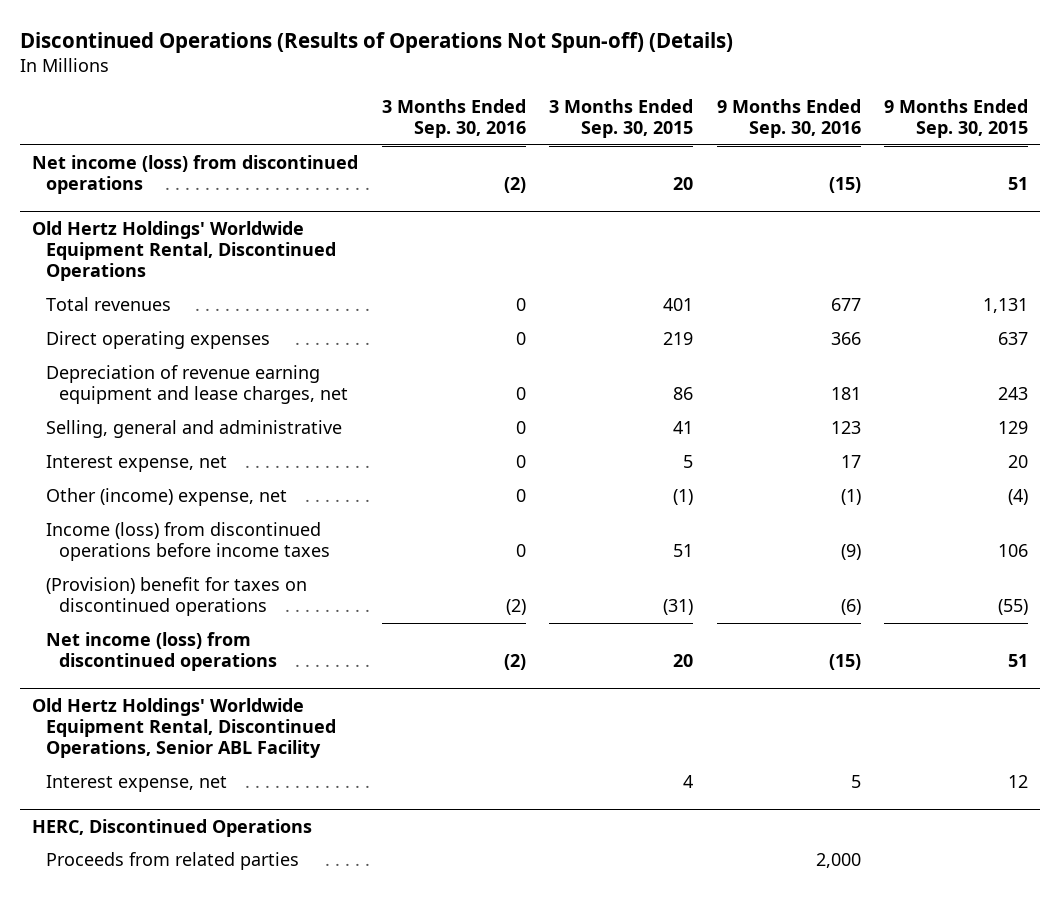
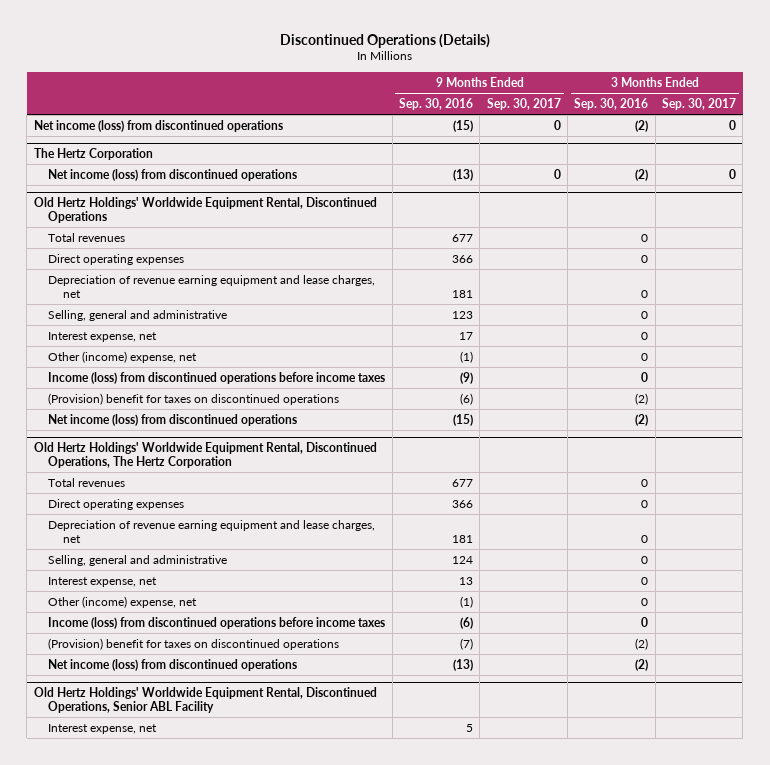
[20,31,734,53] Discontinued Operations (Results of Operations Not Spun-off) (Details) -> [279,33,490,48] Discontinued Operations (Details)
[549,99,694,139] 3 Months Ended Sep. 30, 2015 -> none
[884,99,1029,139] 9 Months Ended Sep. 30, 2015 -> none
none -> [486,97,561,110] Sep. 30, 2017
none -> [662,97,737,110] Sep. 30, 2017
none -> [33,147,153,160] The Hertz Corporation
none -> [48,168,298,181] Net income (loss) from discontinued operations
none -> [33,441,377,468] Old Hertz Holdings' Worldwide Equipment Rental, Discontinued Operations, The Hertz Corporation
none -> [48,477,126,487] Total revenues
none -> [48,498,185,510] Direct operating expenses
none -> [48,519,376,543] Depreciation of revenue earning equipment and lease charges, net
none -> [48,554,228,566] Selling, general and administrative
none -> [48,576,158,587] Interest expense, net
none -> [48,595,198,608] Other (income) expense, net
none -> [48,616,386,629] Income (loss) from discontinued operations before income taxes
none -> [48,637,340,650] (Provision) benefit for taxes on discontinued operations
none -> [48,658,298,671] Net income (loss) from discontinued operations
[31,818,312,837] HERC, Discontinued Operations -> none
[45,852,299,871] Proceeds from related parties -> none

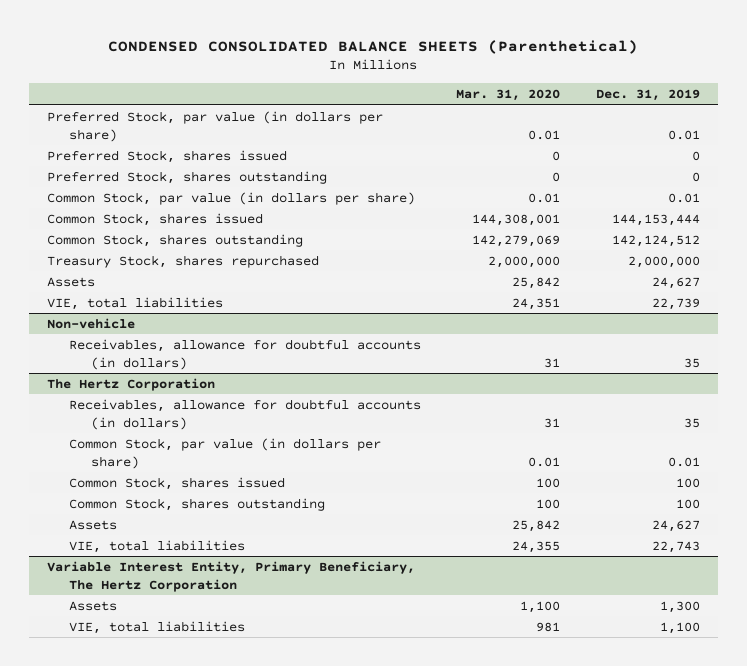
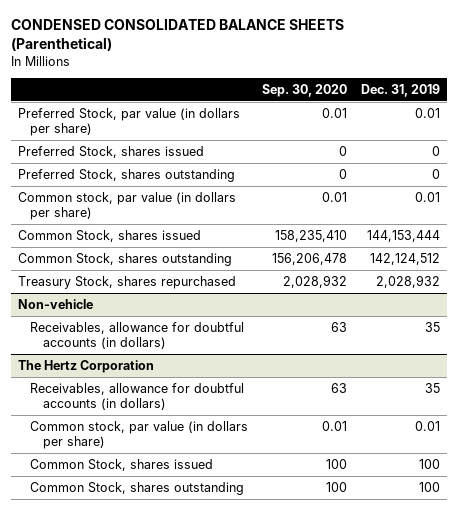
[456,89,561,102] Mar. 31, 2020 -> none
none -> [261,84,347,98] Sep. 30, 2020
[46,191,415,205] Common Stock, par value (in dollars per share) -> [17,191,236,221] Common stock, par value (in dollars per share)
[46,276,95,287] Assets -> none
[46,296,223,310] VIE, total liabilities -> none
[628,255,701,268] 2,000,000 -> [375,274,440,288] 2,028,932
[68,437,381,469] Common Stock, par value (in dollars per share) -> [30,420,249,450] Common stock, par value (in dollars per share)
[68,519,117,530] Assets -> none
[68,539,245,553] VIE, total liabilities -> none
[46,560,415,592] Variable Interest Entity, Primary Beneficiary, The Hertz Corporation -> none
[68,600,117,611] Assets -> none
[68,620,245,634] VIE, total liabilities -> none

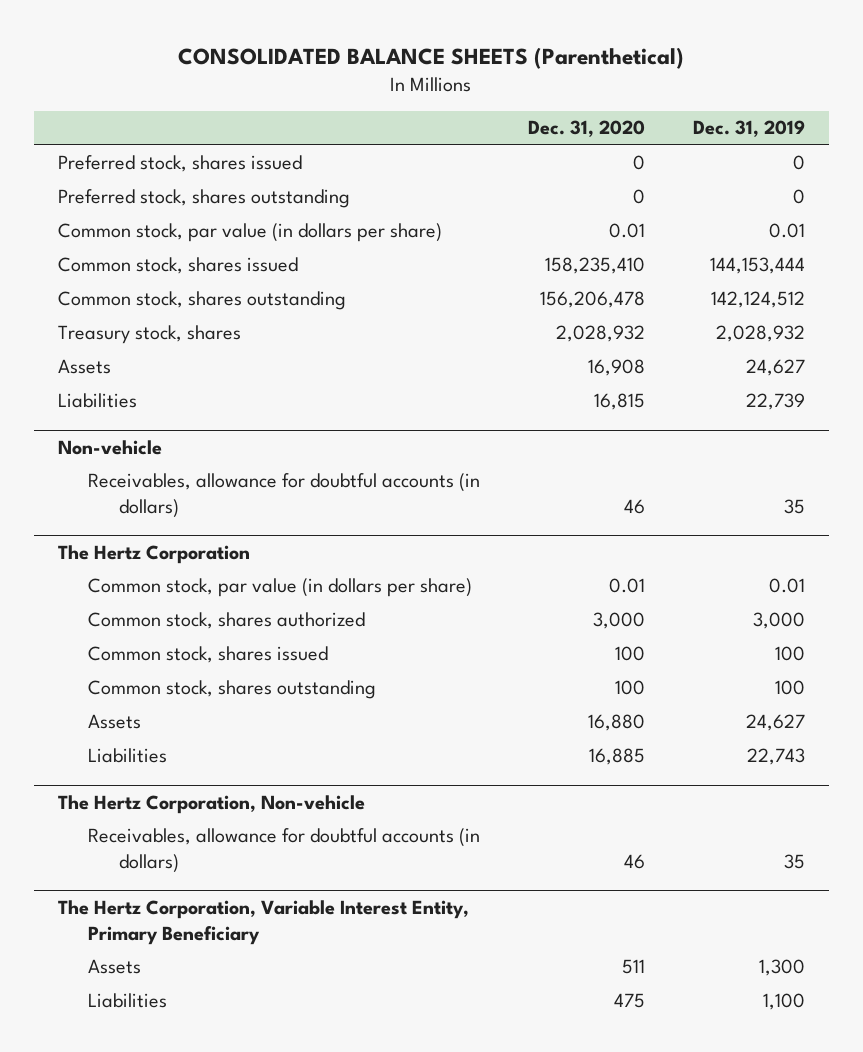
[10,19,344,52] CONDENSED CONSOLIDATED BALANCE SHEETS (Parenthetical) -> [178,47,685,70] CONSOLIDATED BALANCE SHEETS (Parenthetical)
[261,84,347,98] Sep. 30, 2020 -> none
none -> [528,120,646,138] Dec. 31, 2020
[17,107,240,137] Preferred Stock, par value (in dollars per share) -> none
[17,145,204,158] Preferred Stock, shares issued -> [57,155,302,173] Preferred stock, shares issued
[17,168,235,182] Preferred Stock, shares outstanding -> [57,189,350,209] Preferred stock, shares outstanding
[17,229,201,242] Common Stock, shares issued -> [57,257,298,275] Common stock, shares issued
[17,252,232,266] Common Stock, shares outstanding -> [57,291,346,311] Common stock, shares outstanding
[17,275,236,289] Treasury Stock, shares repurchased -> [57,325,241,345] Treasury stock, shares
none -> [57,359,111,375] Assets
none -> [57,393,137,409] Liabilities
[30,382,245,411] Receivables, allowance for doubtful accounts (in dollars) -> none
none -> [88,612,366,630] Common stock, shares authorized
[30,458,214,471] Common Stock, shares issued -> [88,646,329,664] Common stock, shares issued
[30,481,245,495] Common Stock, shares outstanding -> [88,680,377,700] Common stock, shares outstanding
none -> [88,714,142,730] Assets
none -> [88,748,168,764] Liabilities
none -> [57,795,365,815] The Hertz Corporation, Non-vehicle
none -> [88,828,481,873] Receivables, allowance for doubtful accounts (in dollars)
none -> [57,900,469,945] The Hertz Corporation, Variable Interest Entity, Primary Beneficiary
none -> [88,959,142,975] Assets
none -> [88,993,168,1009] Liabilities

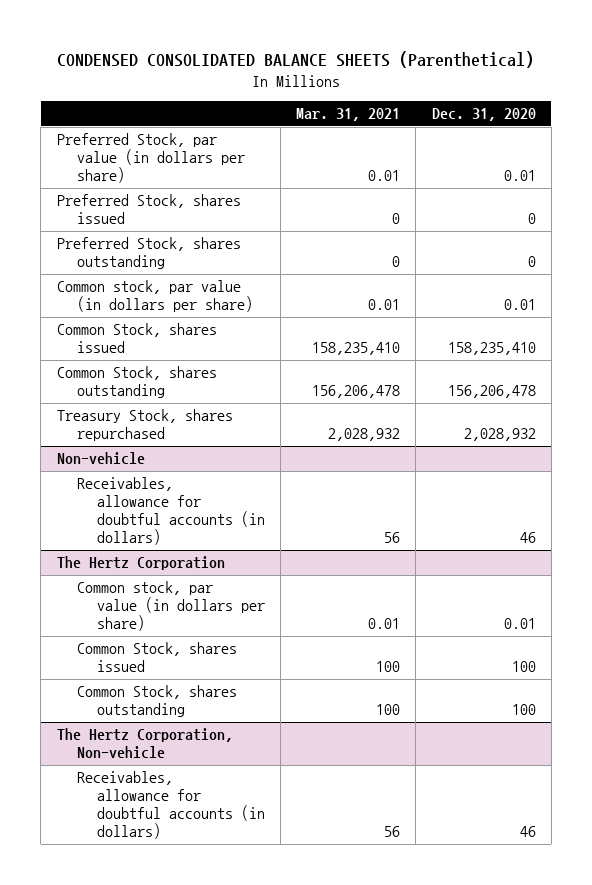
[178,47,685,70] CONSOLIDATED BALANCE SHEETS (Parenthetical) -> [57,50,535,68] CONDENSED CONSOLIDATED BALANCE SHEETS (Parenthetical)
[693,120,806,138] Dec. 31, 2019 -> none
none -> [296,108,401,122] Mar. 31, 2021
none -> [56,133,245,184] Preferred Stock, par value (in dollars per share)
[57,155,302,173] Preferred stock, shares issued -> [56,194,241,225] Preferred Stock, shares issued
[57,189,350,209] Preferred stock, shares outstanding -> [56,237,241,270] Preferred Stock, shares outstanding
[57,359,111,375] Assets -> none
[57,393,137,409] Liabilities -> none
[57,257,298,275] Common stock, shares issued -> [56,323,217,354] Common Stock, shares issued
[57,291,346,311] Common stock, shares outstanding -> [56,366,217,399] Common Stock, shares outstanding
[57,325,241,345] Treasury stock, shares -> [56,409,233,442] Treasury Stock, shares repurchased
[88,612,366,630] Common stock, shares authorized -> none
[88,714,142,730] Assets -> none
[88,748,168,764] Liabilities -> none
[88,646,329,664] Common stock, shares issued -> [76,642,237,673] Common Stock, shares issued
[88,680,377,700] Common stock, shares outstanding -> [76,685,237,718] Common Stock, shares outstanding
[57,900,469,945] The Hertz Corporation, Variable Interest Entity, Primary Beneficiary -> none
[88,959,142,975] Assets -> none
[88,993,168,1009] Liabilities -> none

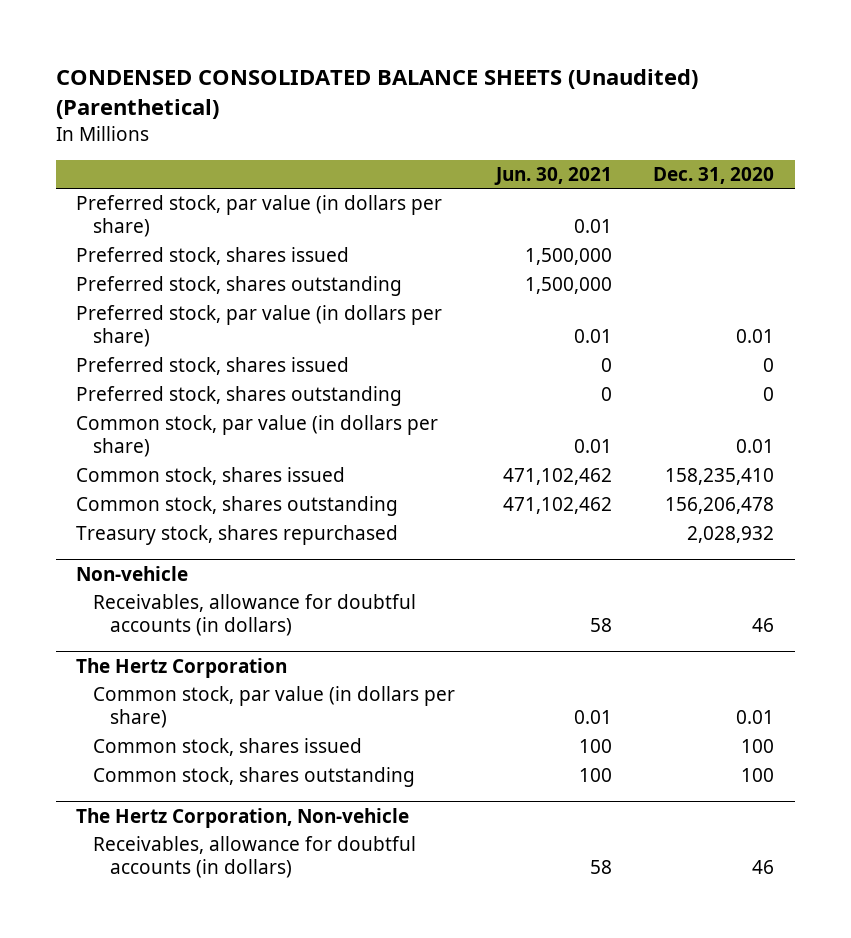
[57,50,535,68] CONDENSED CONSOLIDATED BALANCE SHEETS (Parenthetical) -> [55,69,698,119] CONDENSED CONSOLIDATED BALANCE SHEETS (Unaudited) (Parenthetical)
[296,108,401,122] Mar. 31, 2021 -> none
none -> [494,166,613,185] Jun. 30, 2021
none -> [76,195,443,238] Preferred stock, par value (in dollars per share)
none -> [76,247,350,266] Preferred stock, shares issued
none -> [76,276,403,297] Preferred stock, shares outstanding
[56,133,245,184] Preferred Stock, par value (in dollars per share) -> [76,305,443,348] Preferred stock, par value (in dollars per share)
[56,194,241,225] Preferred Stock, shares issued -> [76,357,350,376] Preferred stock, shares issued
[56,237,241,270] Preferred Stock, shares outstanding -> [76,386,403,407] Preferred stock, shares outstanding
[56,323,217,354] Common Stock, shares issued -> [76,467,346,486] Common stock, shares issued
[56,366,217,399] Common Stock, shares outstanding -> [76,496,399,517] Common stock, shares outstanding
[56,409,233,442] Treasury Stock, shares repurchased -> [76,525,399,546] Treasury stock, shares repurchased
[76,642,237,673] Common Stock, shares issued -> [93,738,363,757] Common stock, shares issued
[76,685,237,718] Common Stock, shares outstanding -> [93,767,416,788] Common stock, shares outstanding

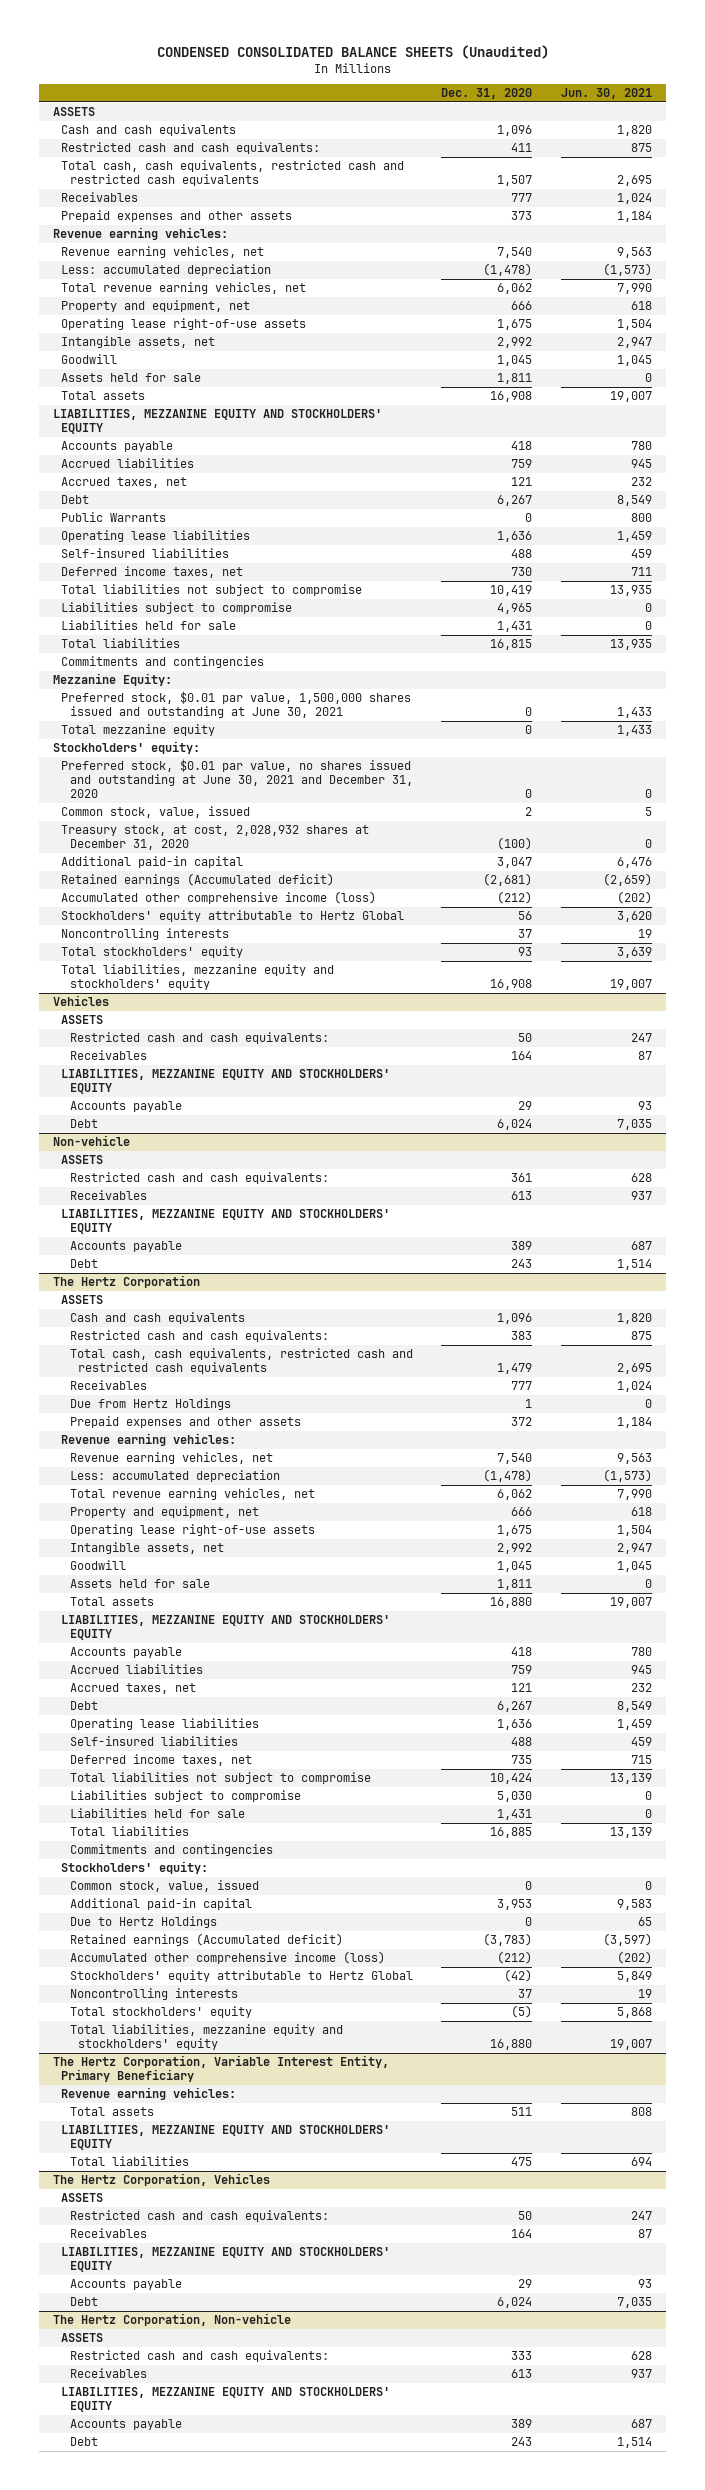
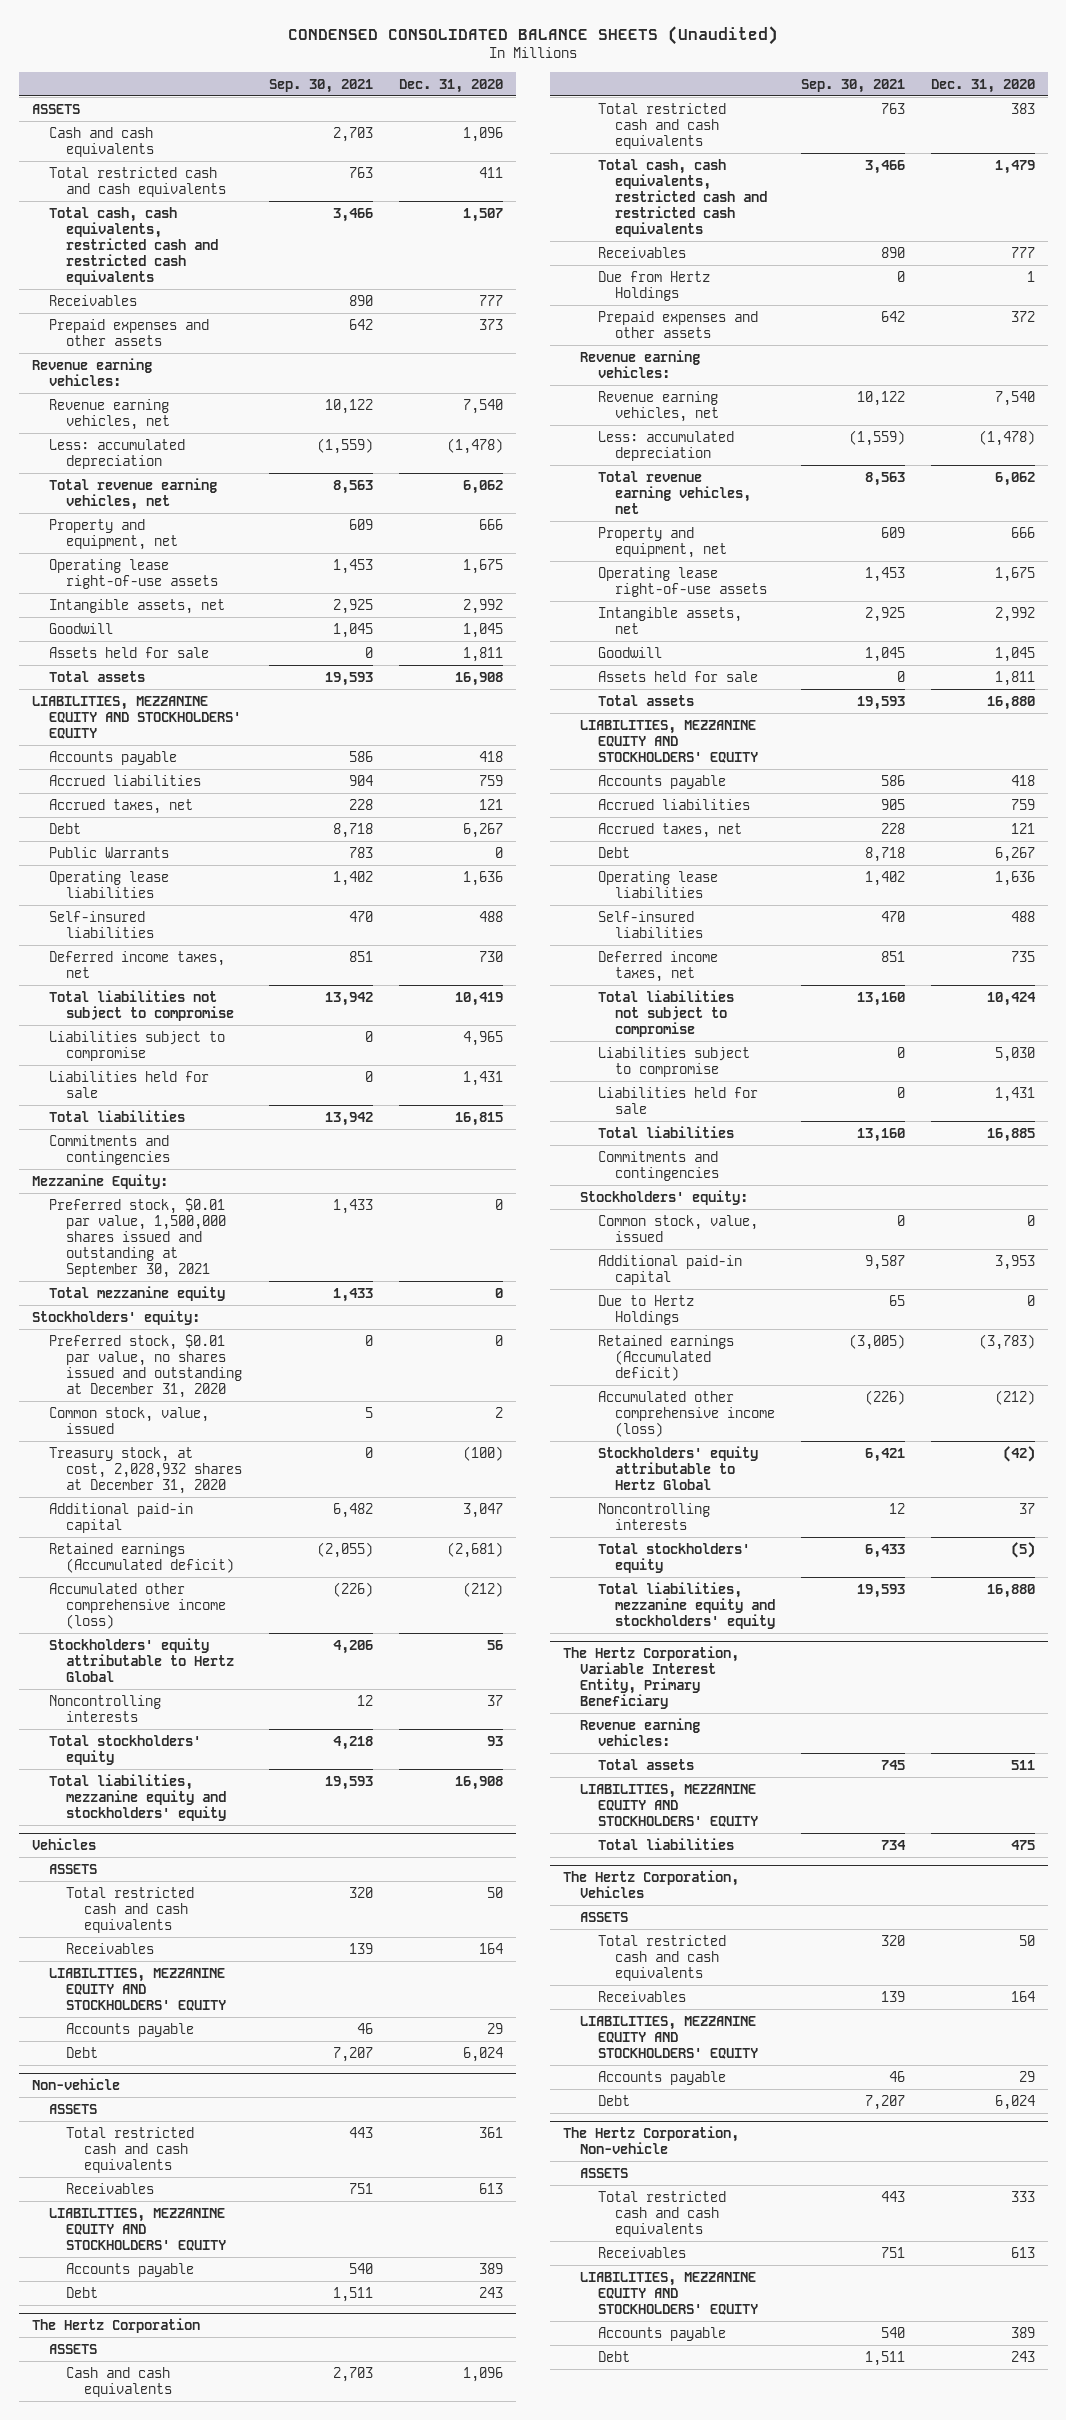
[561,88,653,100] Jun. 30, 2021 -> none
none -> [269,78,374,93] Sep. 30, 2021
[61,142,321,155] Restricted cash and cash equivalents: -> [48,166,227,197] Total restricted cash and cash equivalents
[61,691,412,719] Preferred stock, $0.01 par value, 1,500,000 shares issued and outstanding at June 30, 2021 -> [48,1197,227,1279] Preferred stock, $0.01 par value, 1,500,000 shares issued and outstanding at September 30, 2021
[61,759,413,799] Preferred stock, $0.01 par value, no shares issued and outstanding at June 30, 2021 and December 31, 2020 -> [48,1333,243,1398] Preferred stock, $0.01 par value, no shares issued and outstanding at December 31, 2020
[69,1032,329,1045] Restricted cash and cash equivalents: -> [66,1886,195,1933] Total restricted cash and cash equivalents
[69,1172,329,1185] Restricted cash and cash equivalents: -> [66,2126,195,2173] Total restricted cash and cash equivalents
[69,1330,329,1343] Restricted cash and cash equivalents: -> [597,102,726,149] Total restricted cash and cash equivalents
[69,2210,329,2223] Restricted cash and cash equivalents: -> [597,1934,726,1981] Total restricted cash and cash equivalents
[69,2350,329,2363] Restricted cash and cash equivalents: -> [597,2190,726,2237] Total restricted cash and cash equivalents

